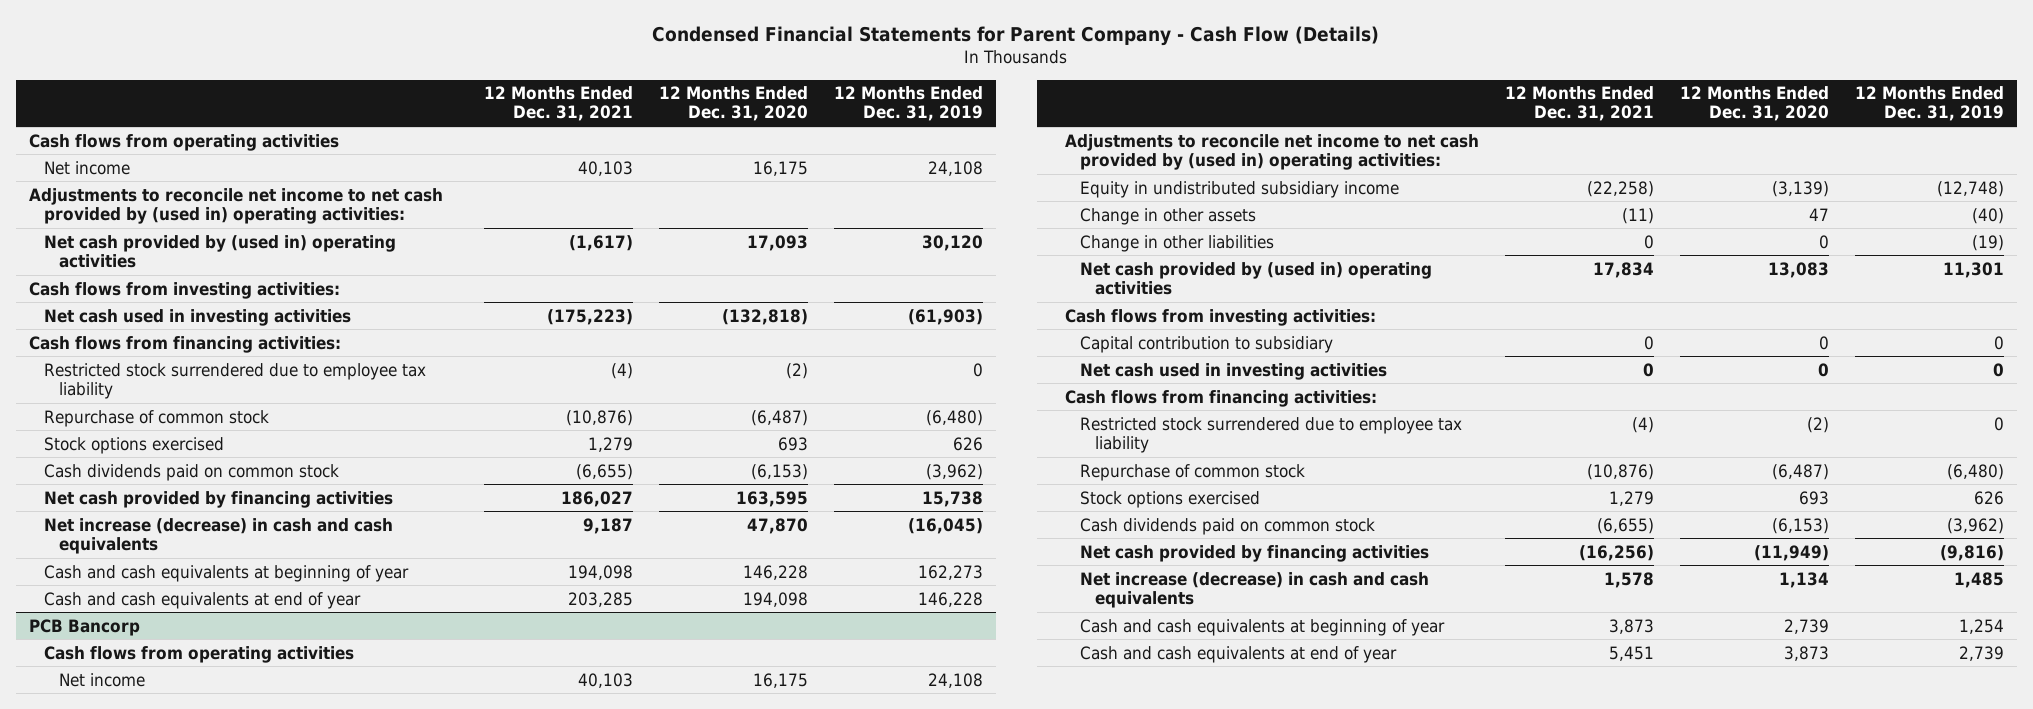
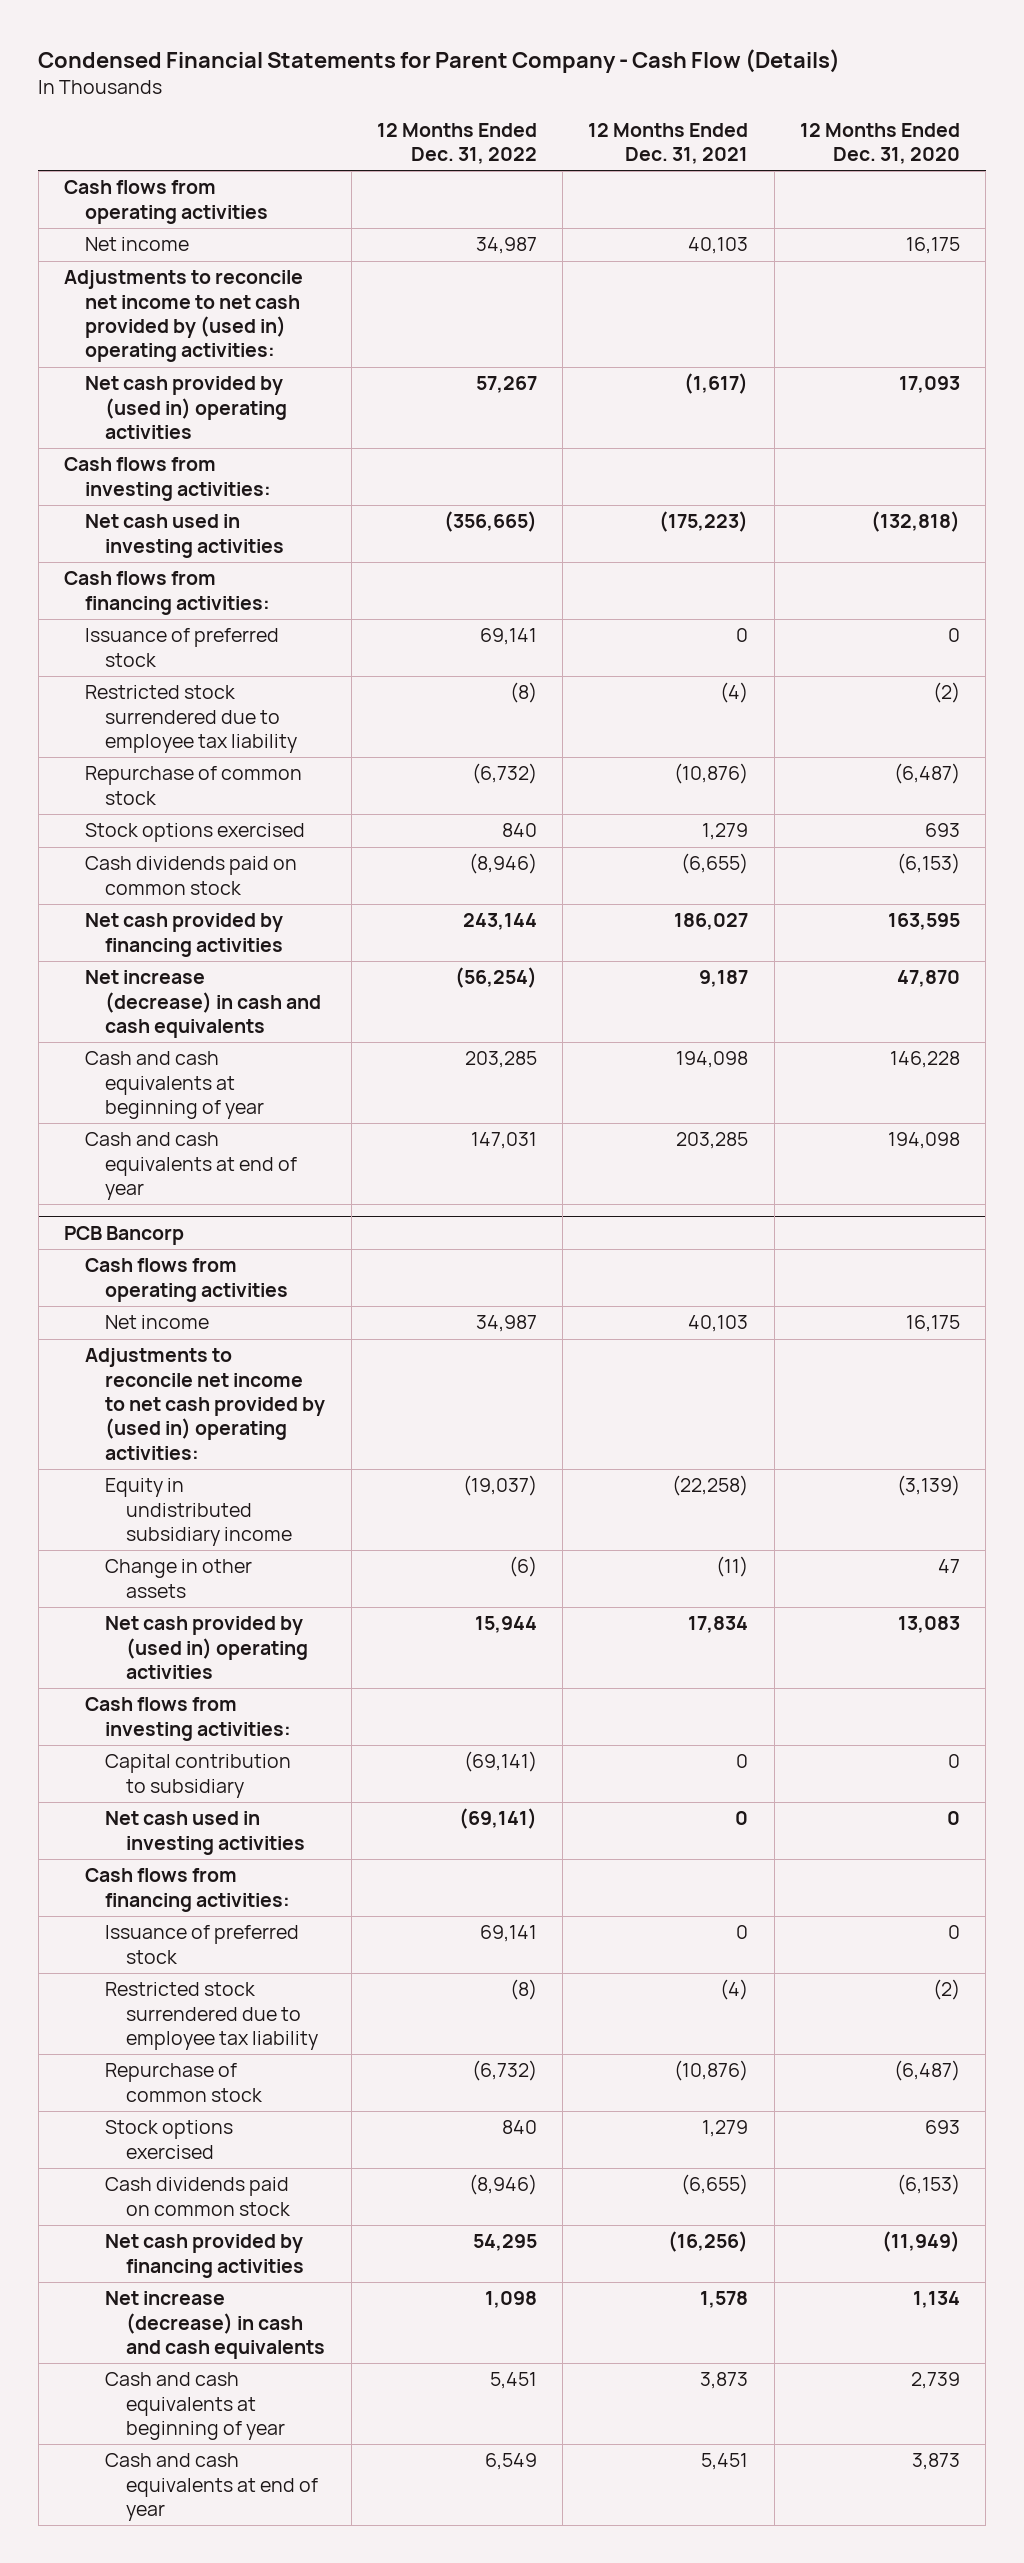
[833,86,983,122] 12 Months Ended Dec. 31, 2019 -> none
none -> [376,122,537,165] 12 Months Ended Dec. 31, 2022
none -> [84,628,279,667] Issuance of preferred stock
[1079,234,1274,252] Change in other liabilities -> none
none -> [105,1925,300,1964] Issuance of preferred stock

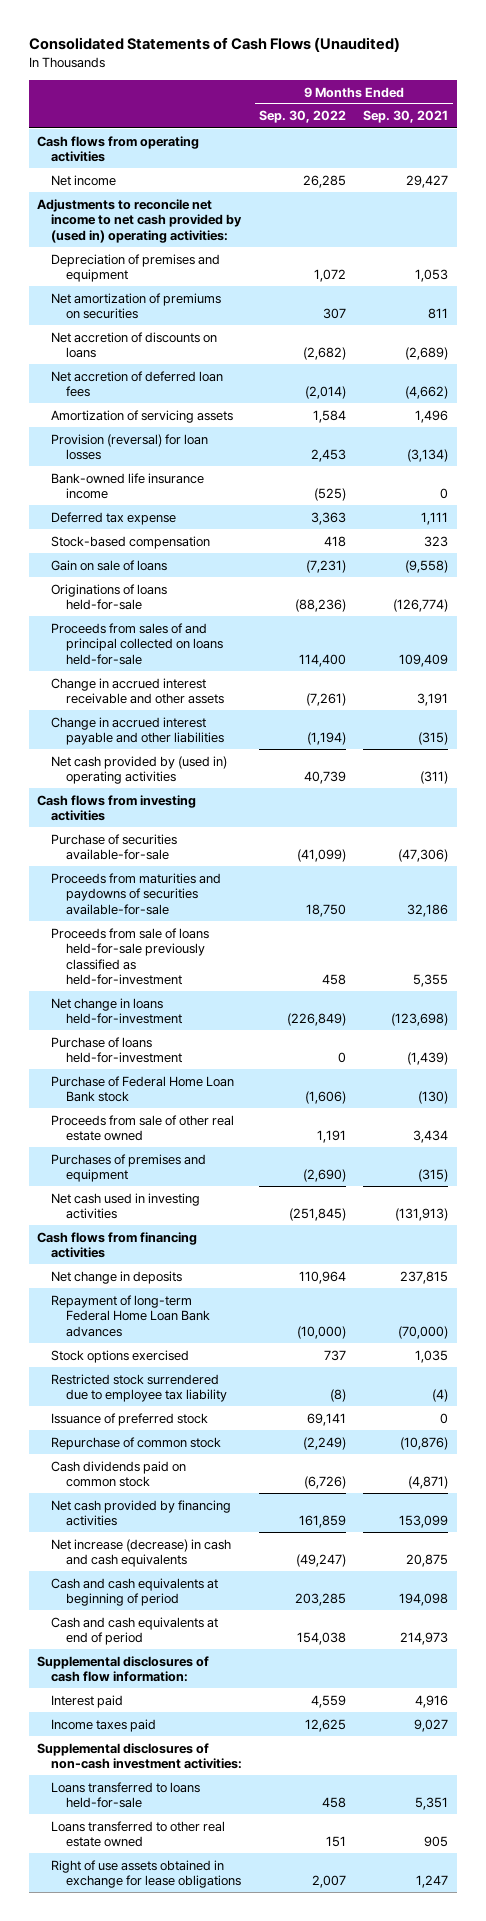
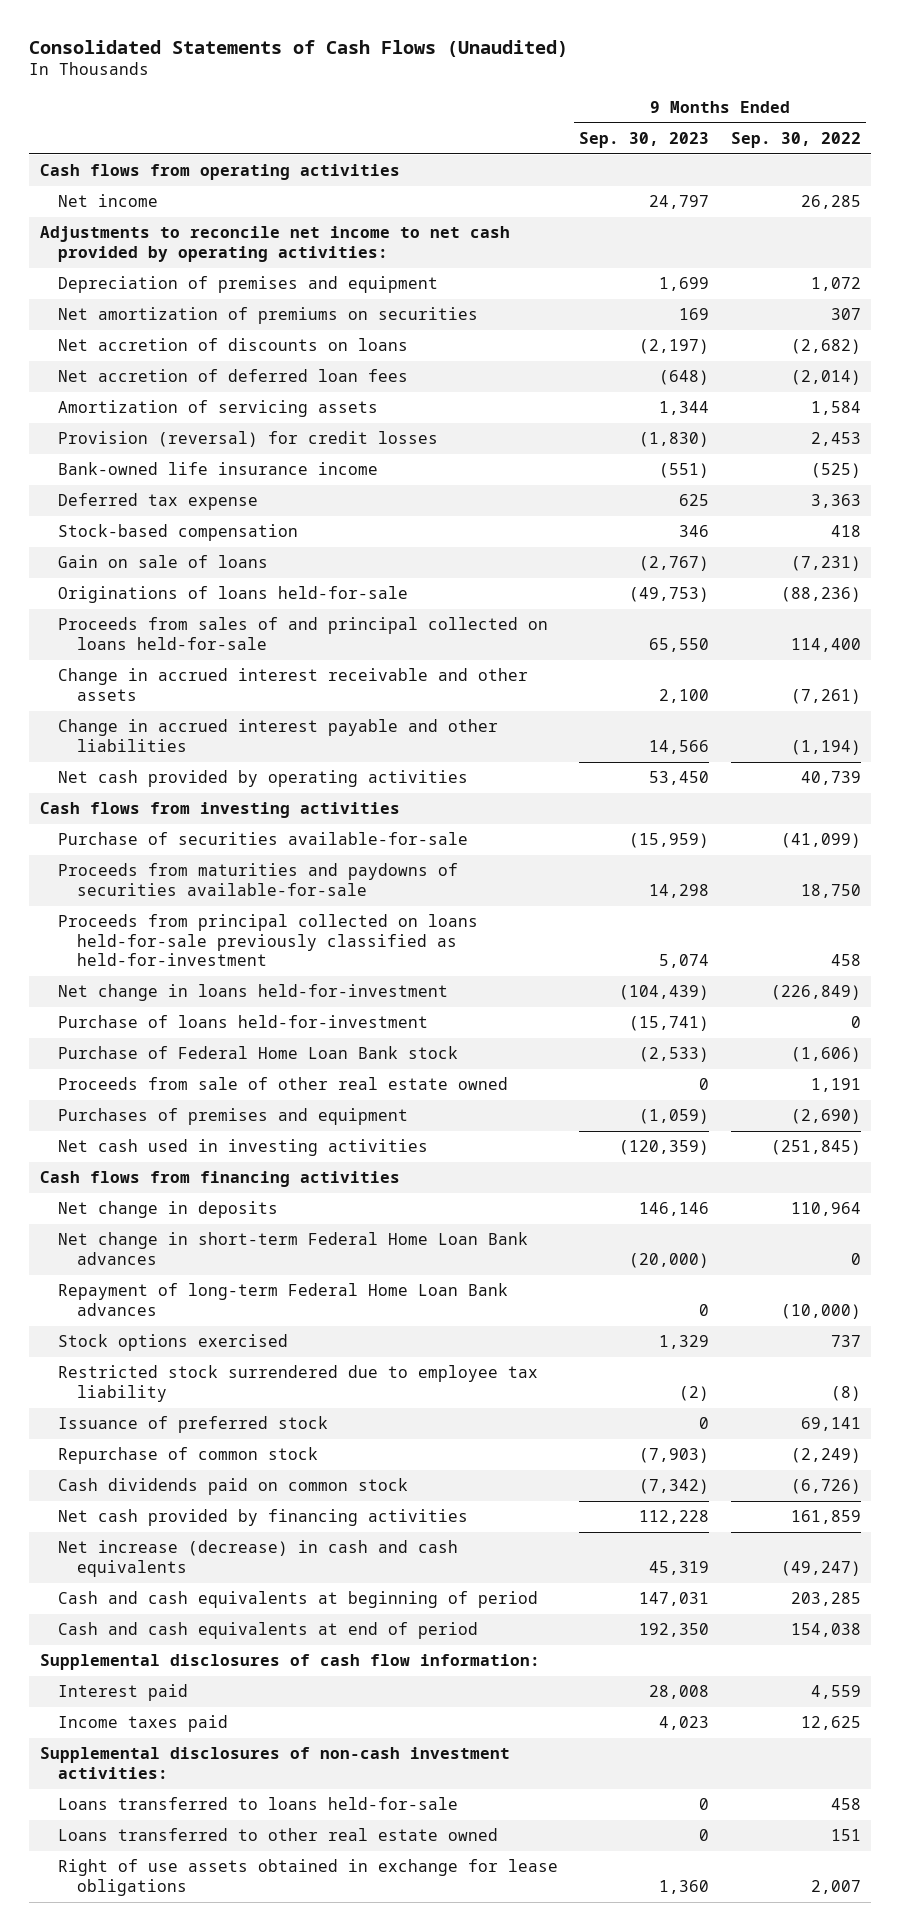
[363,110,449,124] Sep. 30, 2021 -> none
none -> [579,131,710,148] Sep. 30, 2023
[37,198,243,243] Adjustments to reconcile net income to net cash provided by (used in) operating activities: -> [39,226,510,262] Adjustments to reconcile net income to net cash provided by operating activities:
[51,433,209,461] Provision (reversal) for loan losses -> [58,431,439,448] Provision (reversal) for credit losses
[51,755,228,785] Net cash provided by (used in) operating activities -> [58,770,469,788] Net cash provided by operating activities
[51,927,210,986] Proceeds from sale of loans held-for-sale previously classified as held-for-investment -> [58,914,479,967] Proceeds from principal collected on loans held-for-sale previously classified as held-for-investment
none -> [58,1232,529,1265] Net change in short-term Federal Home Loan Bank advances

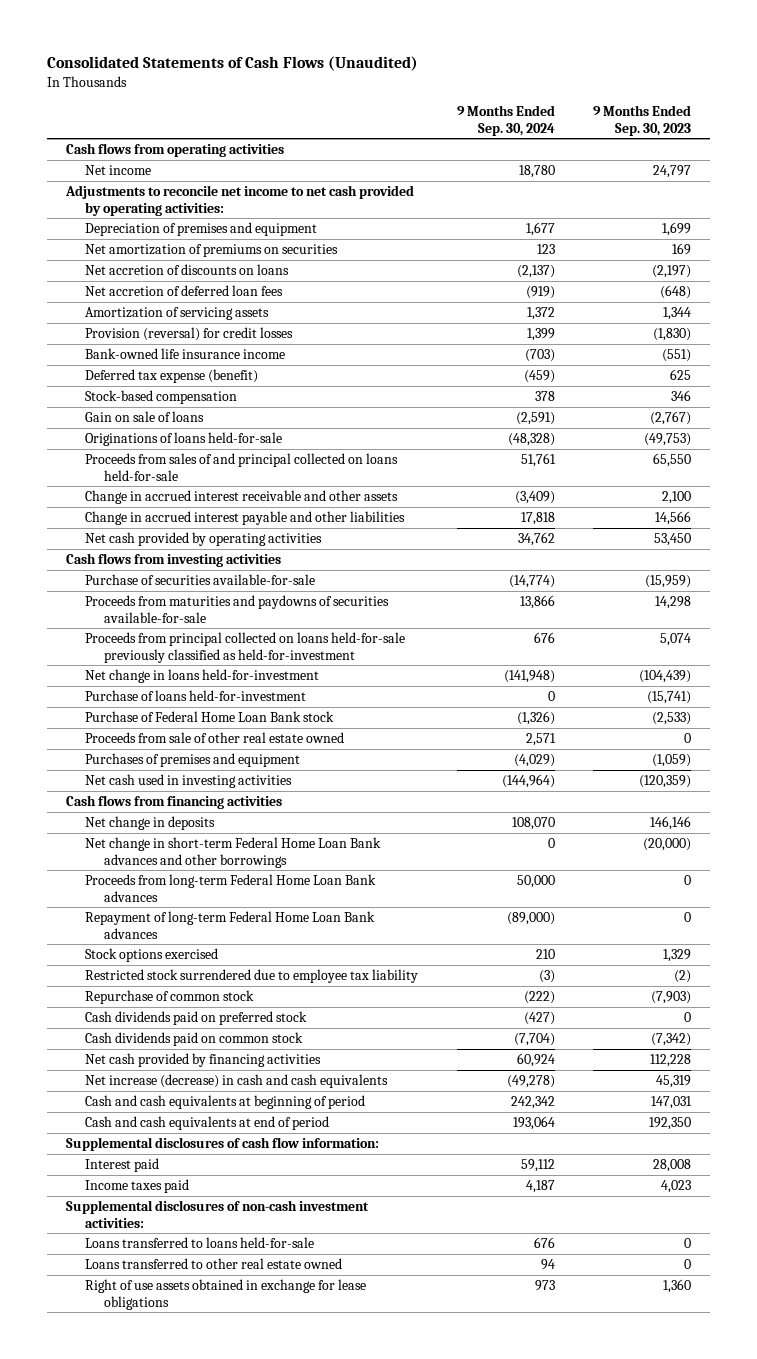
[730,131,861,148] Sep. 30, 2022 -> none
none -> [456,105,555,136] 9 Months Ended Sep. 30, 2024
[58,493,259,511] Deferred tax expense -> [85,369,259,384] Deferred tax expense (benefit)
[58,1232,529,1265] Net change in short-term Federal Home Loan Bank advances -> [85,837,382,868] Net change in short-term Federal Home Loan Bank advances and other borrowings
none -> [85,874,377,902] Proceeds from long-term Federal Home Loan Bank advances
[58,1416,329,1434] Issuance of preferred stock -> none
none -> [85,1011,308,1026] Cash dividends paid on preferred stock

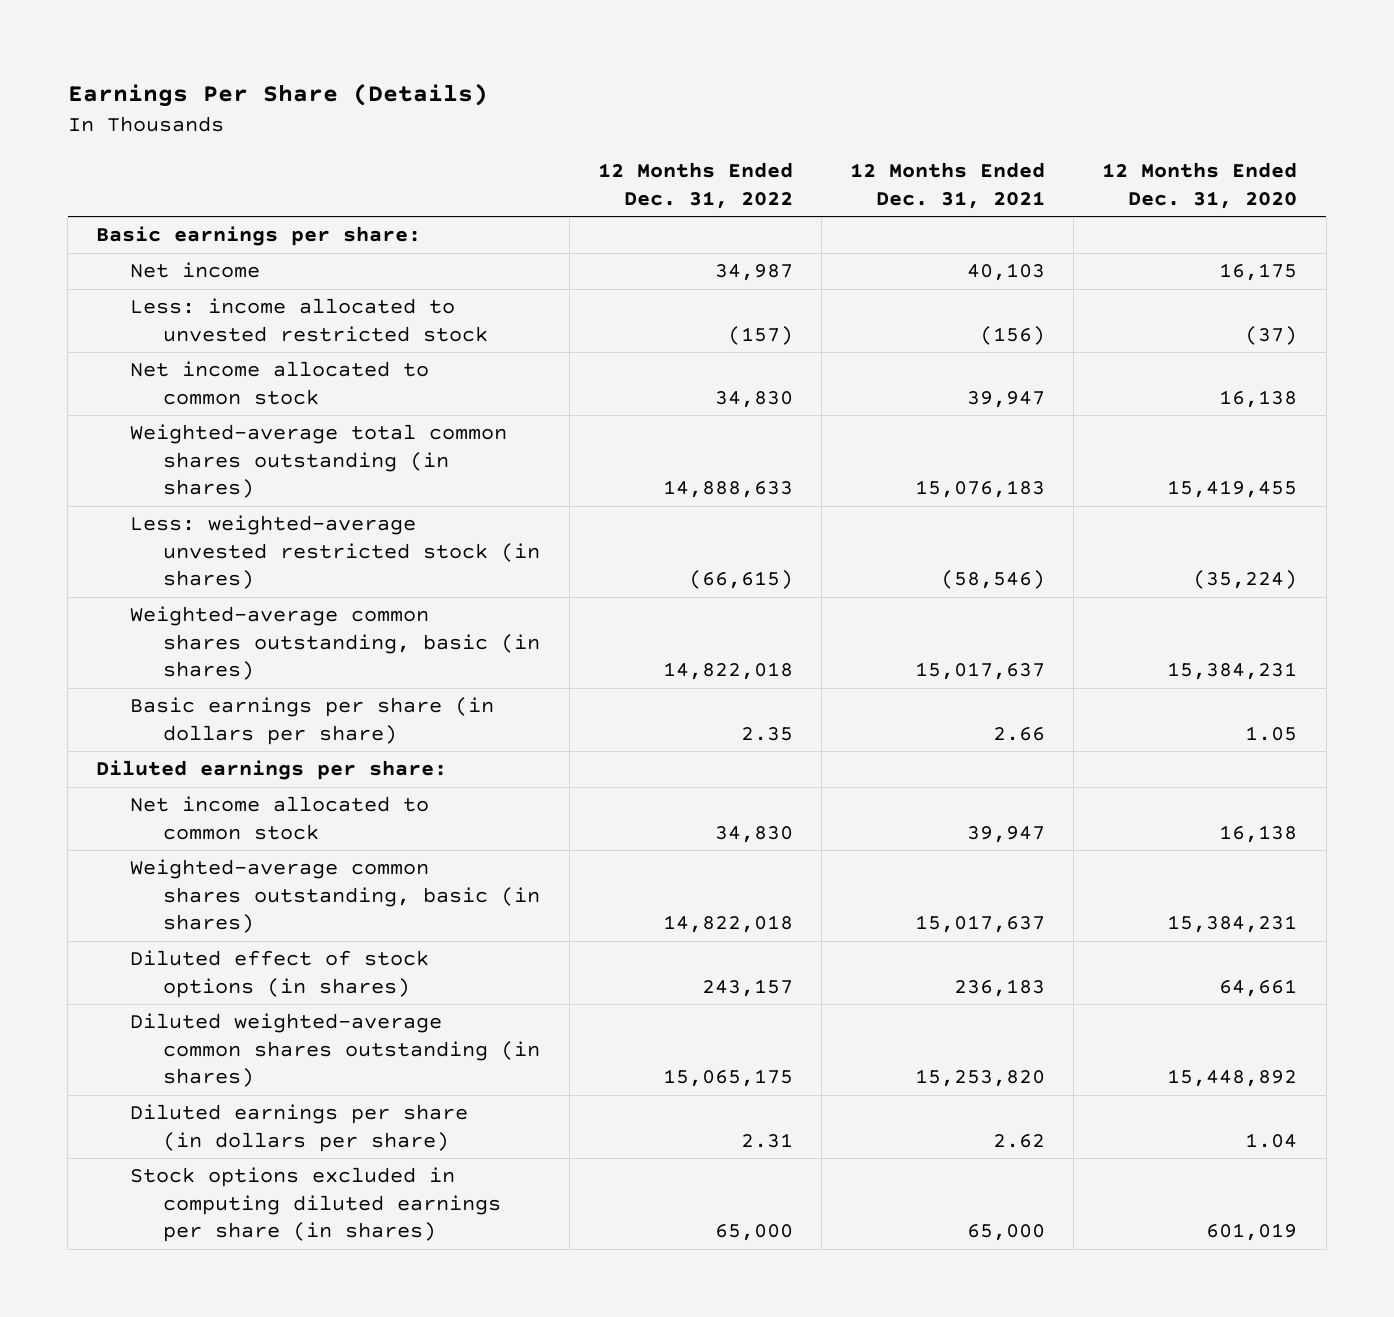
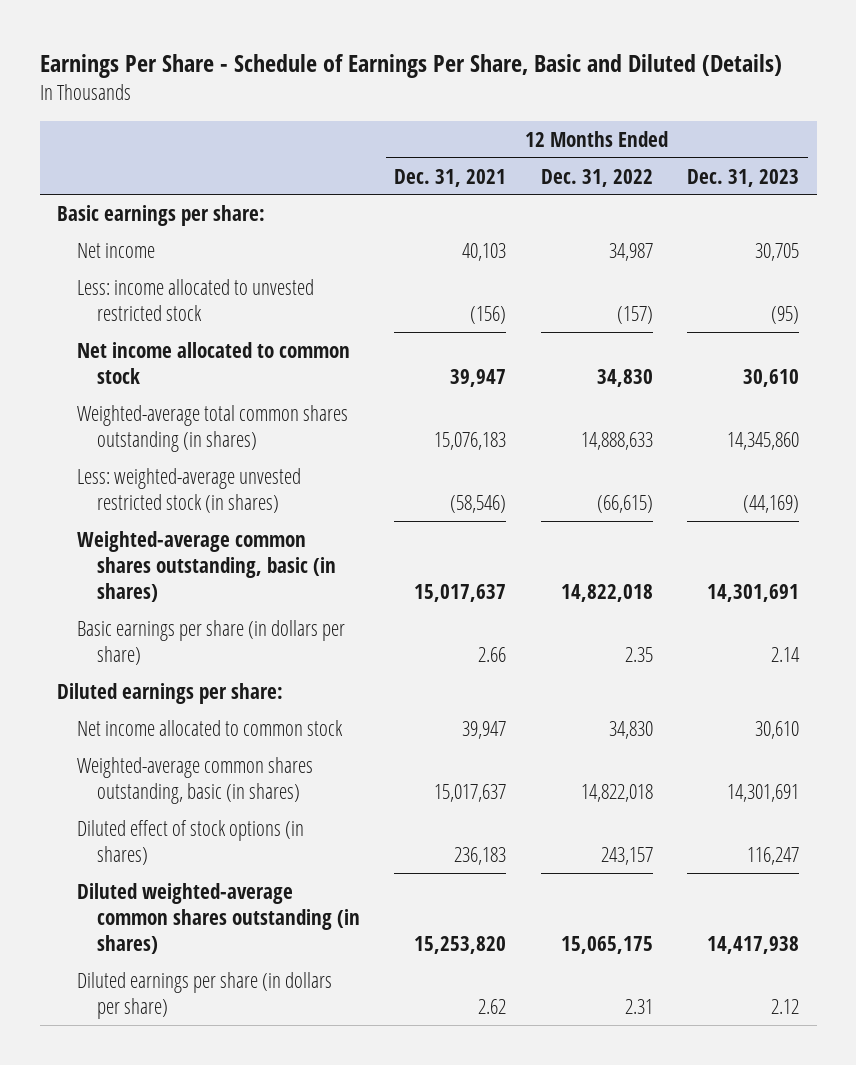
[67,83,488,108] Earnings Per Share (Details) -> [39,54,782,79] Earnings Per Share - Schedule of Earnings Per Share, Basic and Diluted (Details)
[1102,162,1298,209] 12 Months Ended Dec. 31, 2020 -> none
none -> [687,168,800,187] Dec. 31, 2023
[129,1167,502,1243] Stock options excluded in computing diluted earnings per share (in shares) -> none

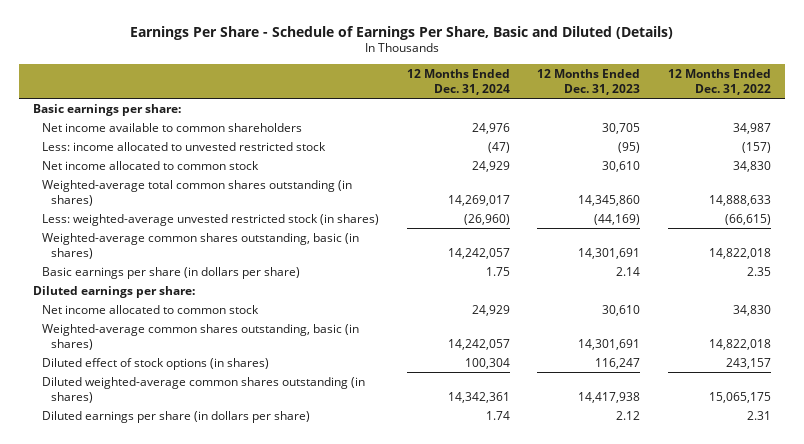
[394,168,507,187] Dec. 31, 2021 -> none
none -> [406,68,510,95] 12 Months Ended Dec. 31, 2024
[76,242,155,258] Net income -> [42,122,303,132] Net income available to common shareholders

